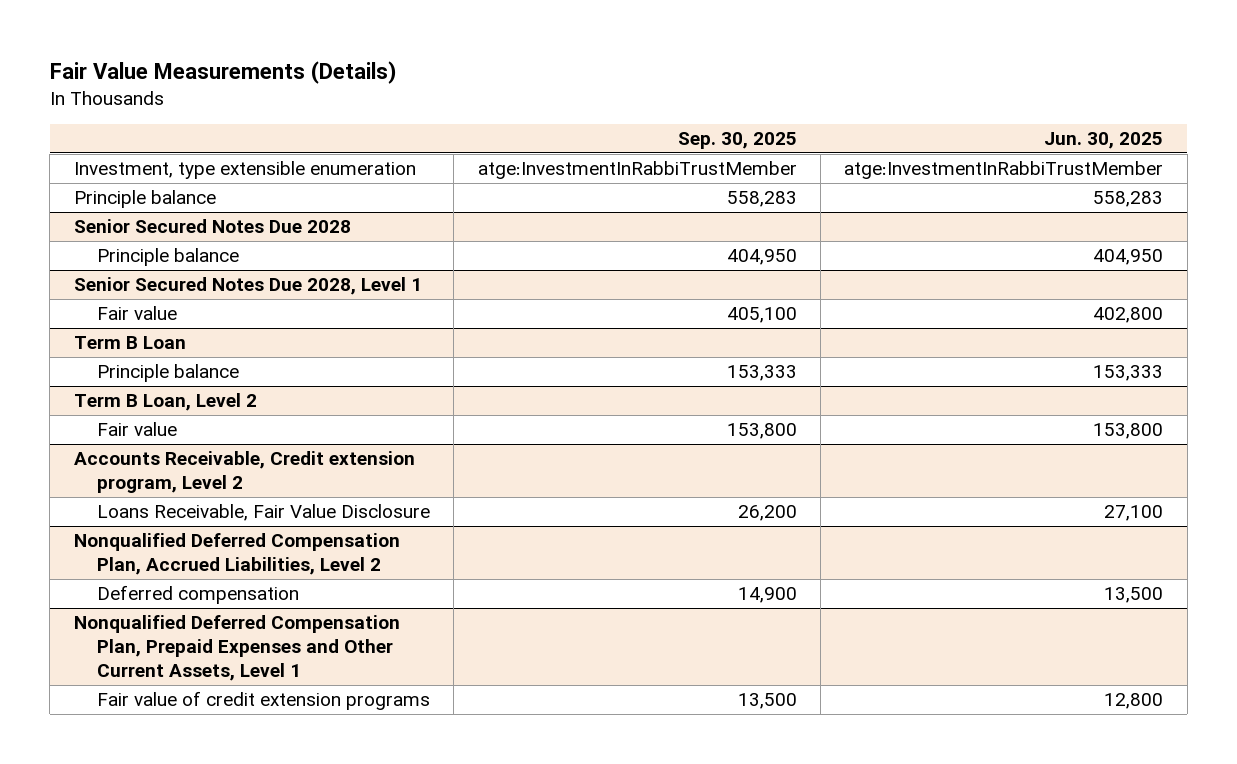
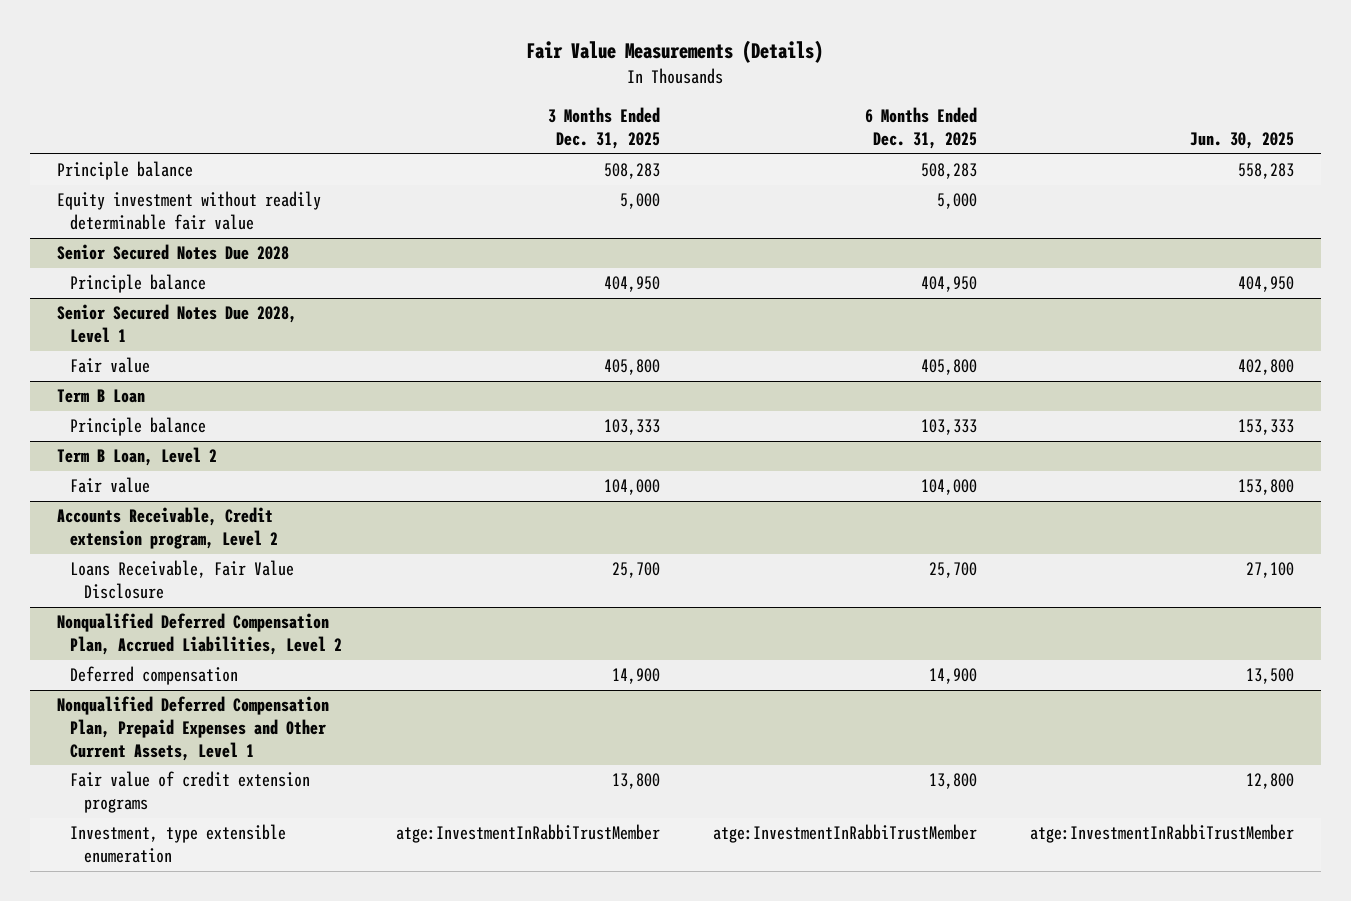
[677,132,797,150] Sep. 30, 2025 -> none
none -> [547,107,660,149] 3 Months Ended Dec. 31, 2025
none -> [864,107,977,149] 6 Months Ended Dec. 31, 2025
[73,161,416,180] Investment, type extensible enumeration -> none
none -> [56,191,321,231] Equity investment without readily determinable fair value
none -> [70,824,287,864] Investment, type extensible enumeration

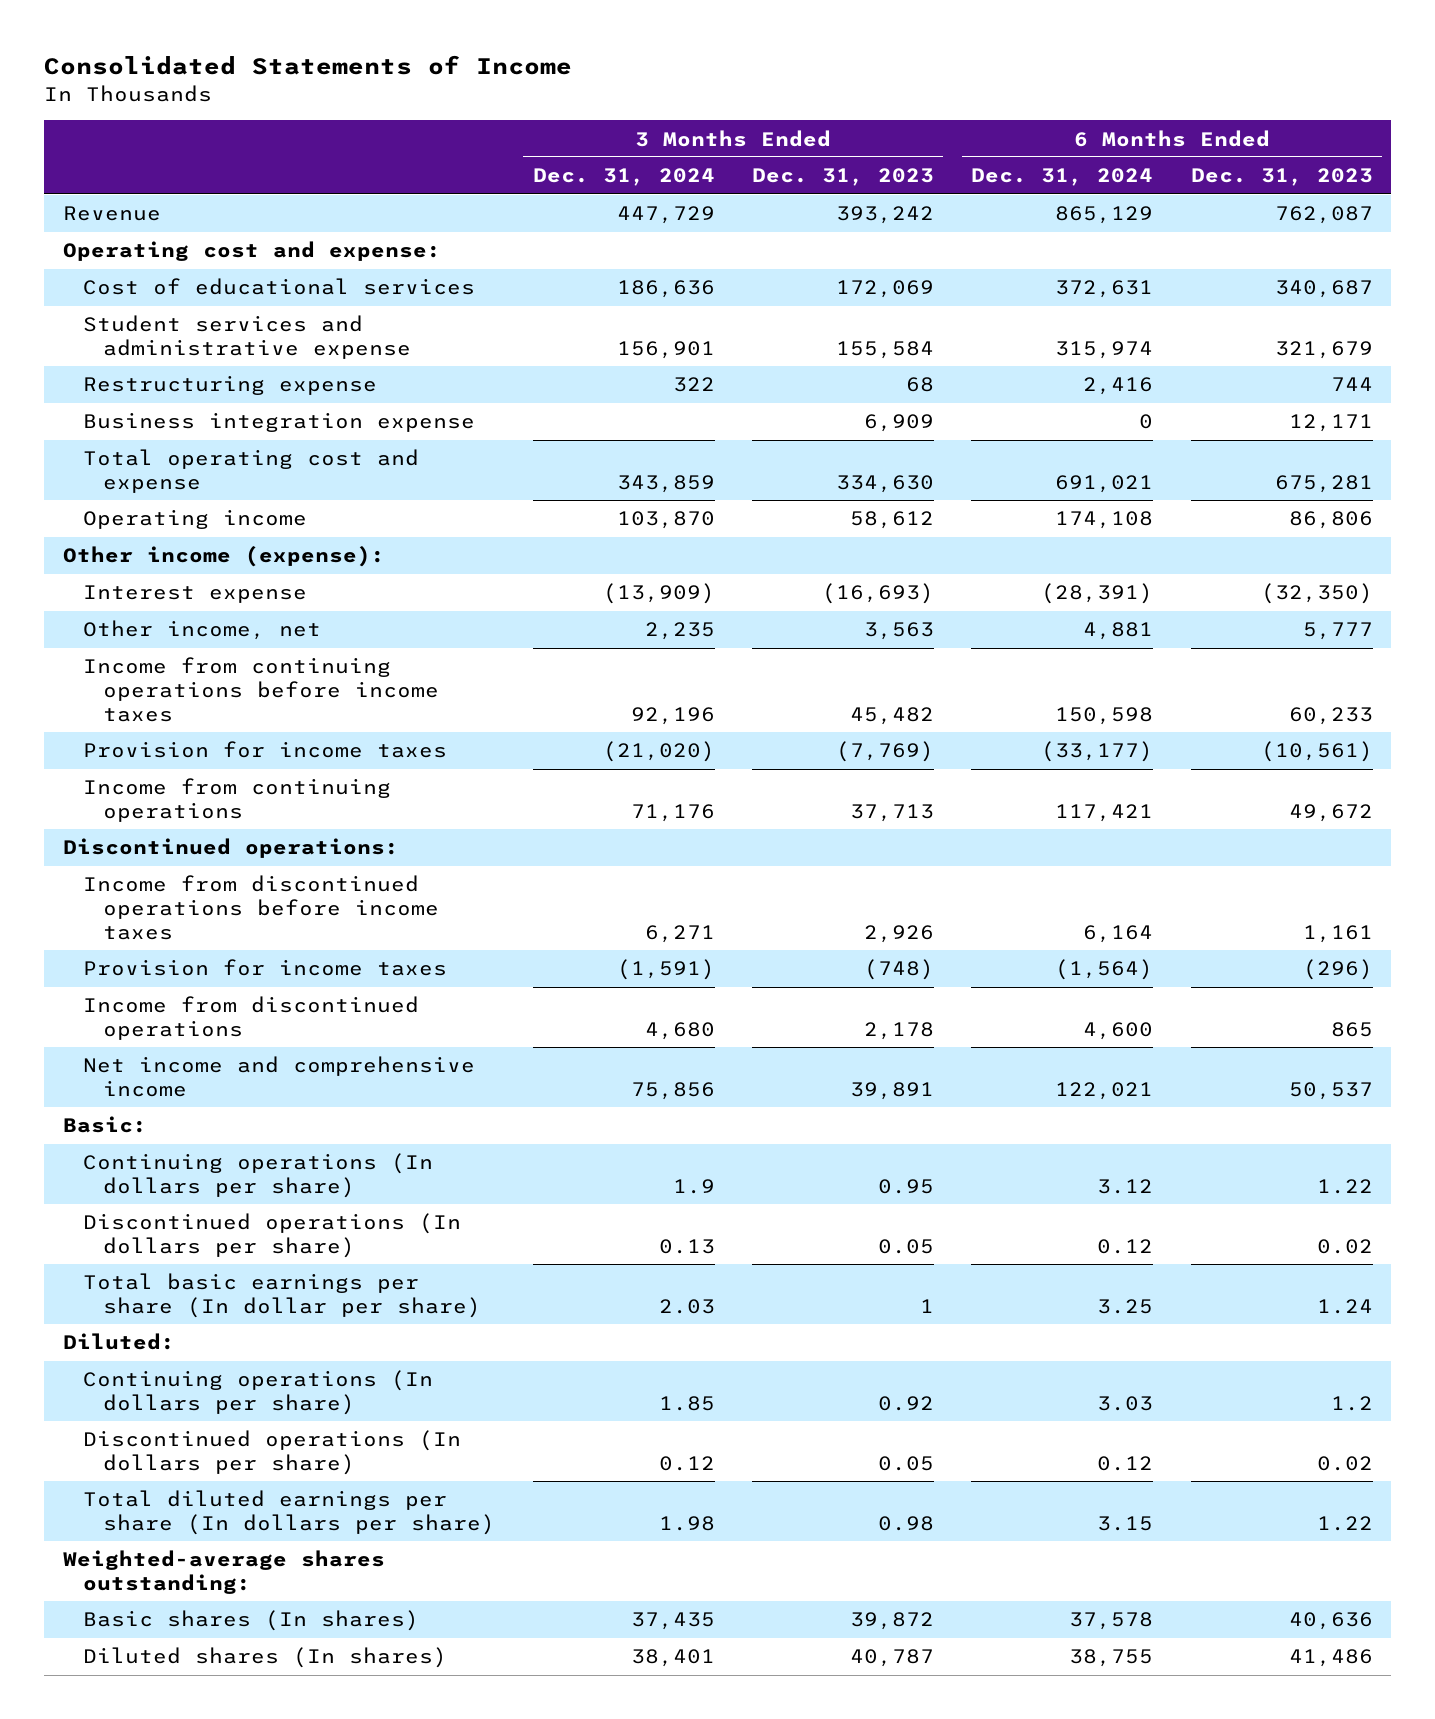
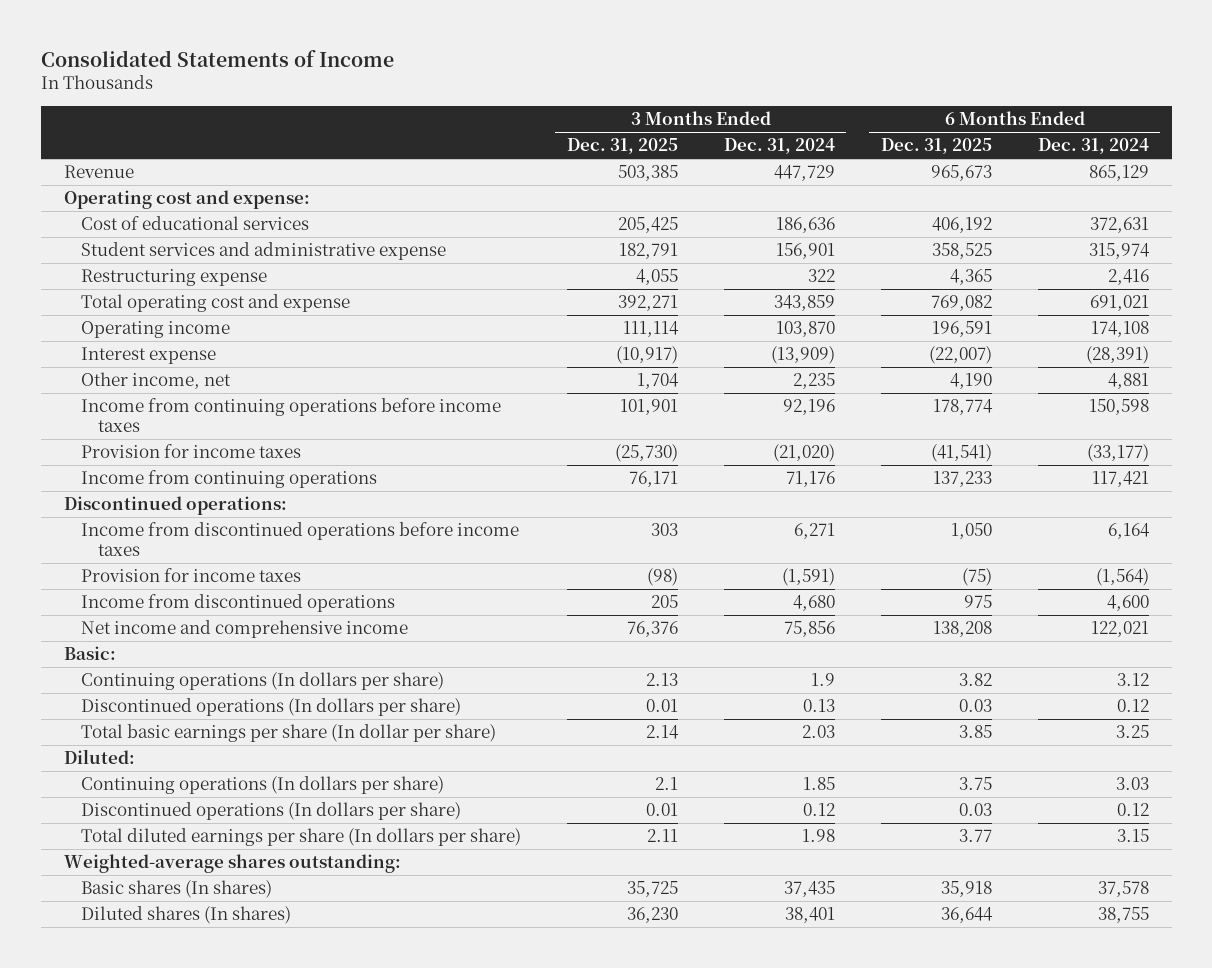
[751,168,934,187] Dec. 31, 2023 -> none
[1190,168,1373,187] Dec. 31, 2023 -> none
none -> [566,138,678,155] Dec. 31, 2025
none -> [880,138,992,155] Dec. 31, 2025
[82,412,475,433] Business integration expense -> none
[62,546,385,568] Other income (expense): -> none

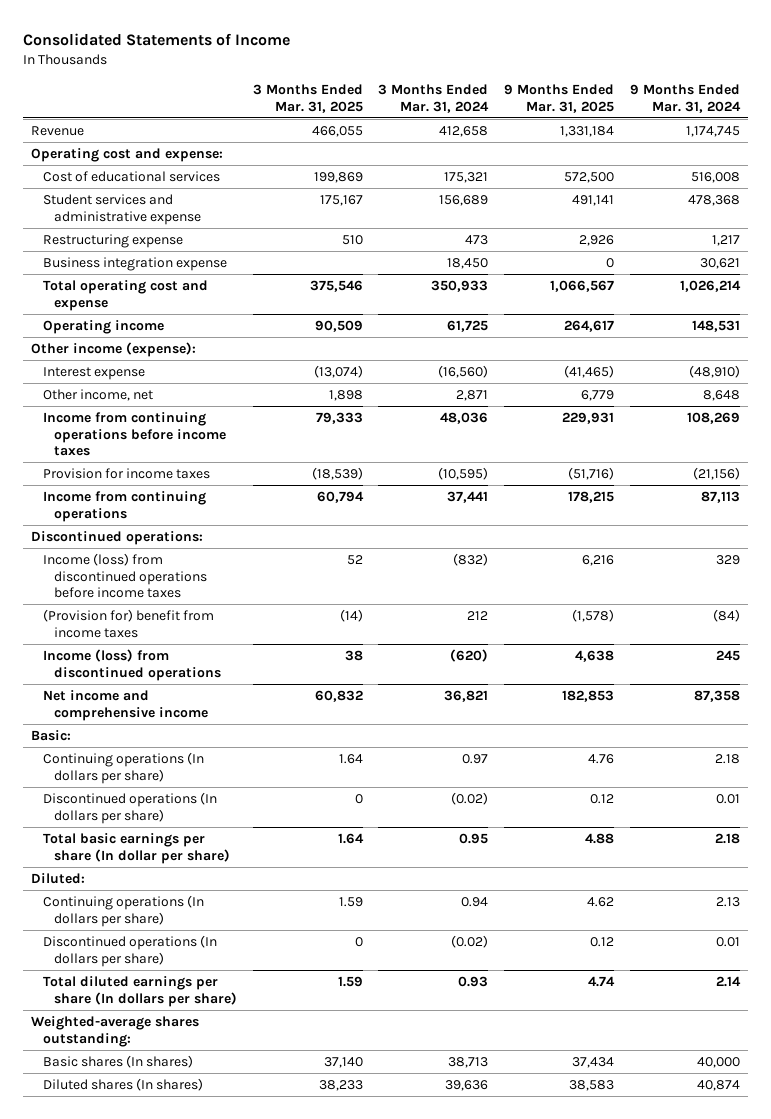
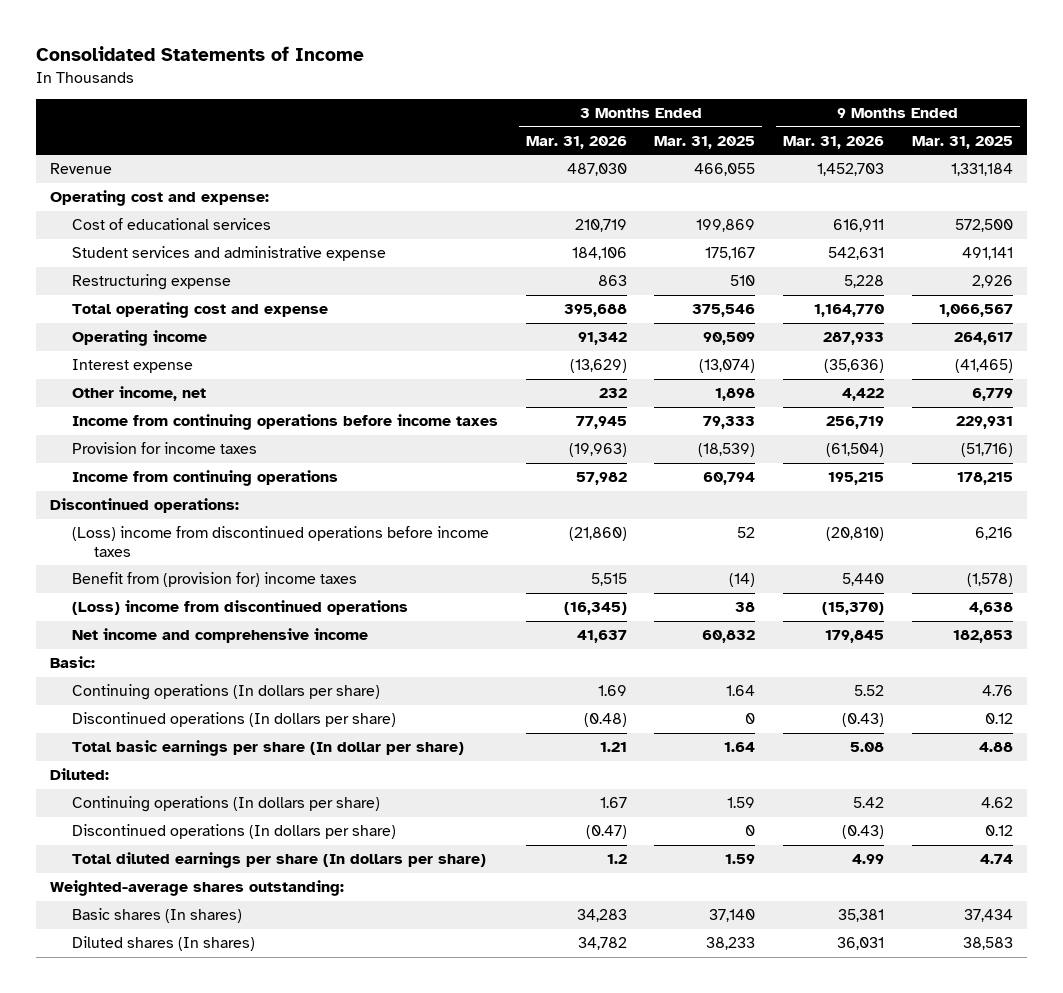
[378,84,490,113] 3 Months Ended Mar. 31, 2024 -> none
[629,84,741,113] 9 Months Ended Mar. 31, 2024 -> none
none -> [525,135,627,149] Mar. 31, 2026
none -> [783,135,885,149] Mar. 31, 2026
[42,256,227,271] Business integration expense -> none
[31,341,197,357] Other income (expense): -> none
[42,552,208,599] Income (loss) from discontinued operations before income taxes -> [71,526,489,557] (Loss) income from discontinued operations before income taxes
[42,608,214,638] (Provision for) benefit from income taxes -> [71,572,357,588] Benefit from (provision for) income taxes
[42,648,222,681] Income (loss) from discontinued operations -> [71,600,408,616] (Loss) income from discontinued operations

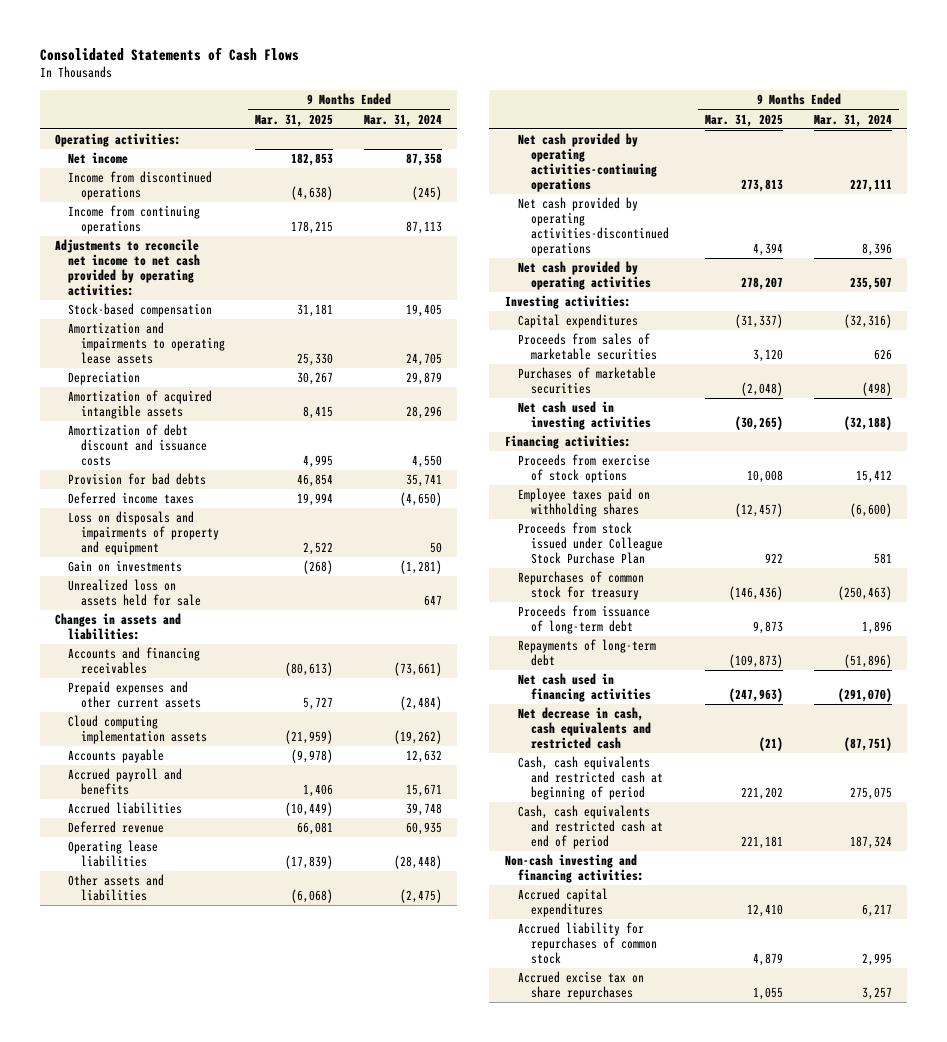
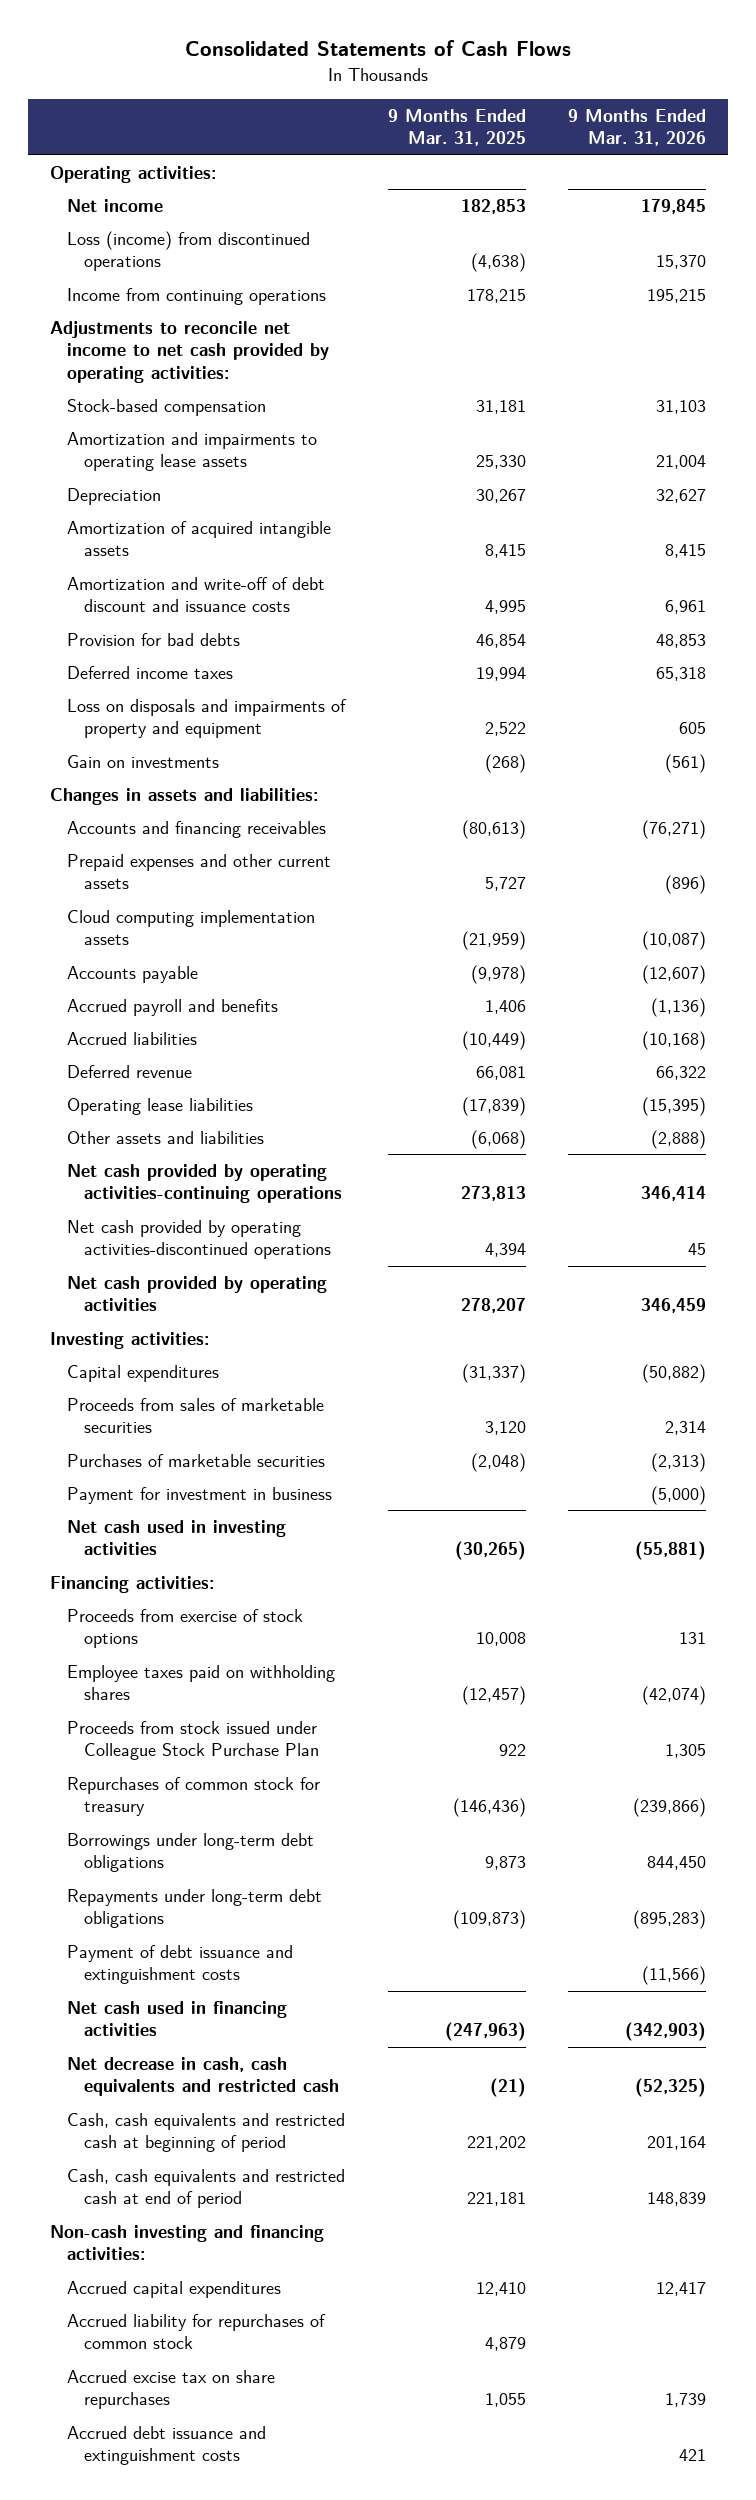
[363,113,442,127] Mar. 31, 2024 -> none
none -> [568,108,707,147] 9 Months Ended Mar. 31, 2026
[67,171,212,201] Income from discontinued operations -> [66,231,310,272] Loss (income) from discontinued operations
[67,424,207,467] Amortization of debt discount and issuance costs -> [66,577,325,613] Amortization and write-off of debt discount and issuance costs
[67,579,201,607] Unrealized loss on assets held for sale -> none
none -> [66,1487,332,1505] Payment for investment in business
[517,605,650,635] Proceeds from issuance of long-term debt -> [66,1833,314,1873] Borrowings under long-term debt obligations
[517,639,656,667] Repayments of long-term debt -> [66,1889,322,1929] Repayments under long-term debt obligations
none -> [66,1945,293,1985] Payment of debt issuance and extinguishment costs
none -> [66,2426,266,2466] Accrued debt issuance and extinguishment costs

